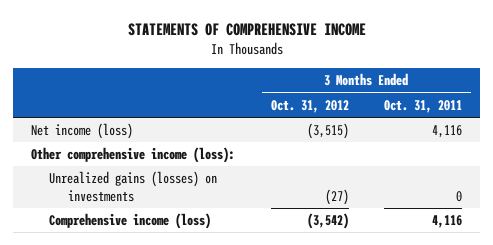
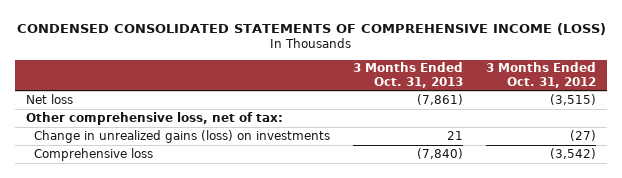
[127,22,366,36] STATEMENTS OF COMPREHENSIVE INCOME -> [16,22,606,35] CONDENSED CONSOLIDATED STATEMENTS OF COMPREHENSIVE INCOME (LOSS)
[384,99,463,113] Oct. 31, 2011 -> none
none -> [353,62,464,88] 3 Months Ended Oct. 31, 2013
[30,123,133,140] Net income (loss) -> [26,93,74,104] Net loss
[30,147,235,164] Other comprehensive income (loss): -> [26,111,284,125] Other comprehensive loss, net of tax:
[49,171,218,202] Unrealized gains (losses) on investments -> [34,129,331,143] Change in unrealized gains (loss) on investments
[49,213,212,230] Comprehensive income (loss) -> [34,147,154,161] Comprehensive loss

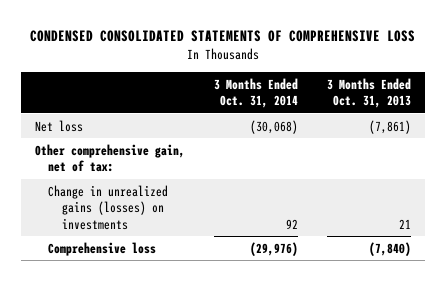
[16,22,606,35] CONDENSED CONSOLIDATED STATEMENTS OF COMPREHENSIVE INCOME (LOSS) -> [29,30,415,43] CONDENSED CONSOLIDATED STATEMENTS OF COMPREHENSIVE LOSS
[485,62,596,88] 3 Months Ended Oct. 31, 2012 -> none
none -> [213,77,298,109] 3 Months Ended Oct. 31, 2014
[26,111,284,125] Other comprehensive loss, net of tax: -> [35,143,186,173] Other comprehensive gain, net of tax:
[34,129,331,143] Change in unrealized gains (loss) on investments -> [48,184,169,230] Change in unrealized gains (losses) on investments

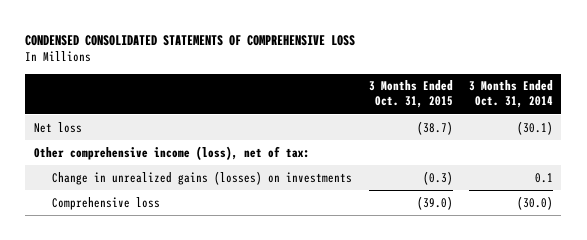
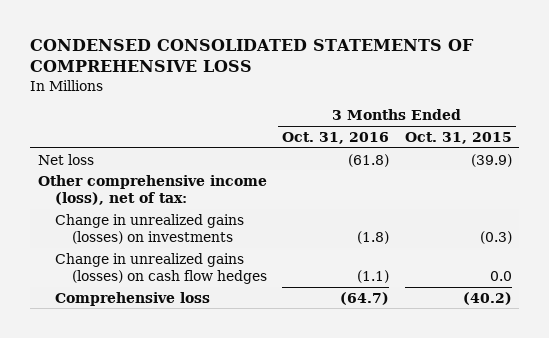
[469,80,554,109] 3 Months Ended Oct. 31, 2014 -> none
none -> [282,131,390,144] Oct. 31, 2016
[416,120,453,135] (38.7) -> [470,153,512,167] (39.9)
none -> [54,252,267,284] Change in unrealized gains (losses) on cash flow hedges
[416,195,453,210] (39.0) -> [462,291,512,305] (40.2)

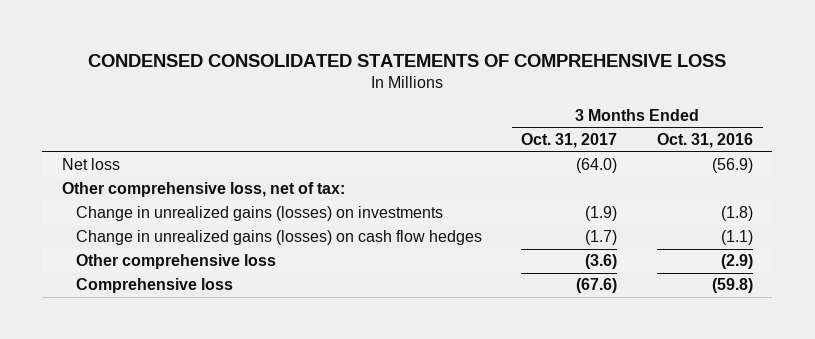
[404,131,512,144] Oct. 31, 2015 -> none
none -> [521,133,618,149] Oct. 31, 2017
[348,153,390,167] (61.8) -> [711,158,753,174] (56.9)
[37,174,267,205] Other comprehensive income (loss), net of tax: -> [61,182,345,198] Other comprehensive loss, net of tax:
none -> [76,254,277,270] Other comprehensive loss
[340,291,390,305] (64.7) -> [711,278,753,294] (59.8)

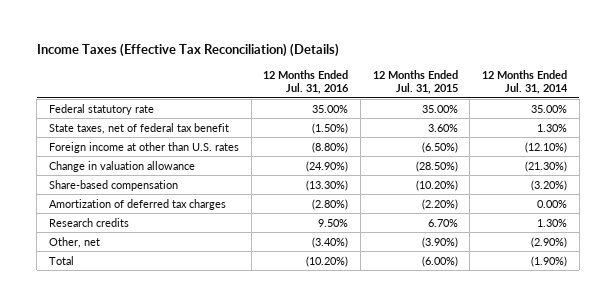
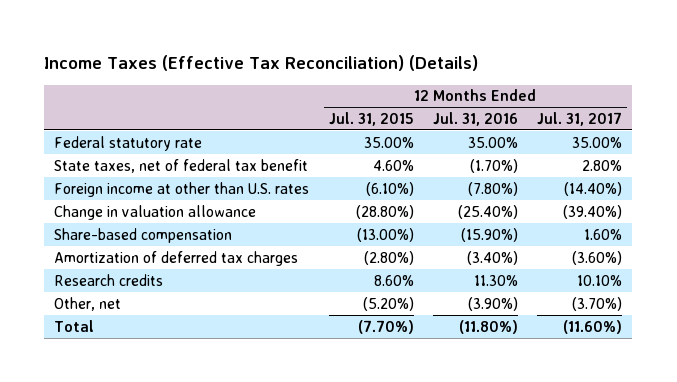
[482,69,569,95] 12 Months Ended Jul. 31, 2014 -> none
none -> [537,111,623,126] Jul. 31, 2017
[312,122,349,134] (1.50%) -> [469,158,518,173] (1.70%)
[427,123,458,132] 3.60% -> [372,159,414,171] 4.60%
[312,141,349,153] (8.80%) -> [467,181,518,196] (7.80%)
[421,141,458,153] (6.50%) -> [365,181,414,196] (6.10%)
[306,160,349,172] (24.90%) -> [457,204,518,219] (25.40%)
[415,160,458,172] (28.50%) -> [355,204,414,219] (28.80%)
[306,179,349,191] (13.30%) -> [460,227,518,242] (15.90%)
[415,179,458,191] (10.20%) -> [356,227,414,242] (13.00%)
[312,198,349,210] (2.80%) -> [466,250,518,265] (3.40%)
[421,198,458,210] (2.20%) -> [363,250,414,265] (2.80%)
[318,218,349,227] 9.50% -> [473,274,518,286] 11.30%
[427,218,458,227] 6.70% -> [373,274,414,286] 8.60%
[312,236,349,248] (3.40%) -> [467,296,518,311] (3.90%)
[421,236,458,248] (3.90%) -> [362,296,414,311] (5.20%)
[306,255,349,267] (10.20%) -> [458,319,518,334] (11.80%)
[421,255,458,267] (6.00%) -> [357,319,414,334] (7.70%)

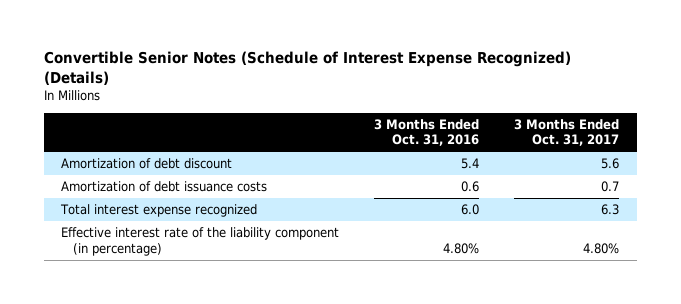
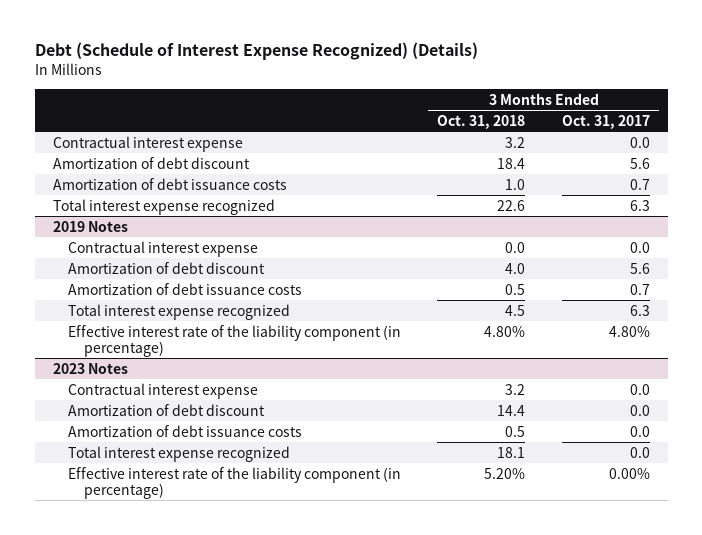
[43,51,571,85] Convertible Senior Notes (Schedule of Interest Expense Recognized) (Details) -> [34,42,478,61] Debt (Schedule of Interest Expense Recognized) (Details)
[374,118,480,147] 3 Months Ended Oct. 31, 2016 -> none
none -> [437,114,526,129] Oct. 31, 2018
none -> [52,135,243,152] Contractual interest expense
none -> [52,220,128,232] 2019 Notes
none -> [68,240,259,257] Contractual interest expense
none -> [68,261,266,274] Amortization of debt discount
none -> [68,282,303,295] Amortization of debt issuance costs
none -> [68,303,291,320] Total interest expense recognized
none -> [52,362,128,374] 2023 Notes
none -> [68,382,259,399] Contractual interest expense
none -> [68,403,266,416] Amortization of debt discount
none -> [68,424,303,437] Amortization of debt issuance costs
none -> [68,445,291,462] Total interest expense recognized
none -> [68,466,402,499] Effective interest rate of the liability component (in percentage)

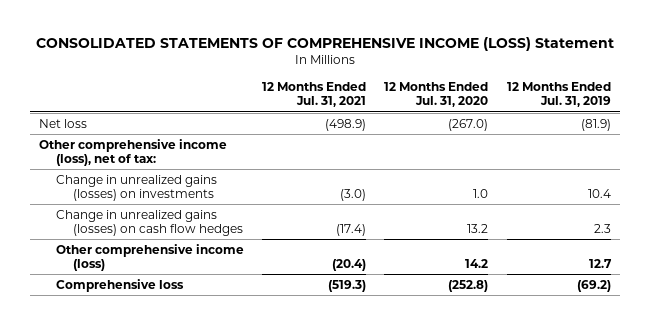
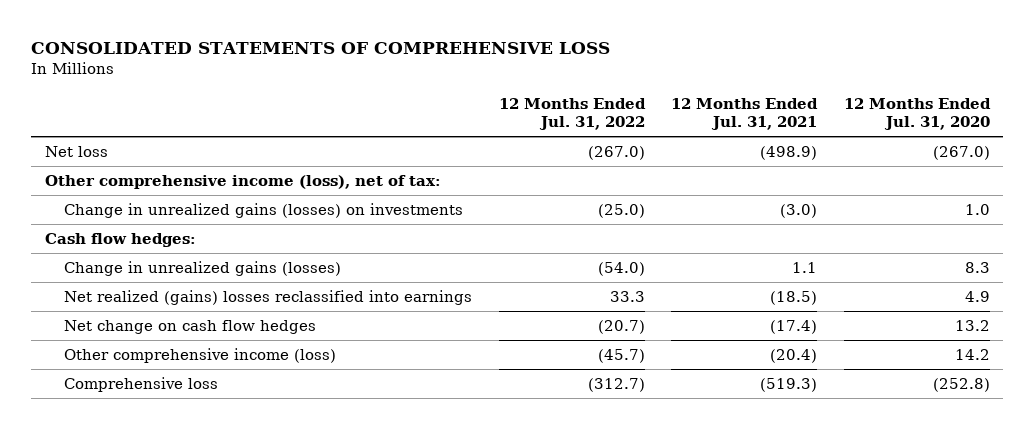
[35,37,614,52] CONSOLIDATED STATEMENTS OF COMPREHENSIVE INCOME (LOSS) Statement -> [31,42,611,55] CONSOLIDATED STATEMENTS OF COMPREHENSIVE LOSS
[506,82,611,108] 12 Months Ended Jul. 31, 2019 -> none
none -> [498,97,646,131] 12 Months Ended Jul. 31, 2022
none -> [44,232,196,247] Cash flow hedges:
none -> [64,260,342,276] Change in unrealized gains (losses)
none -> [64,289,473,305] Net realized (gains) losses reclassified into earnings
[56,209,244,236] Change in unrealized gains (losses) on cash flow hedges -> [64,319,317,334] Net change on cash flow hedges

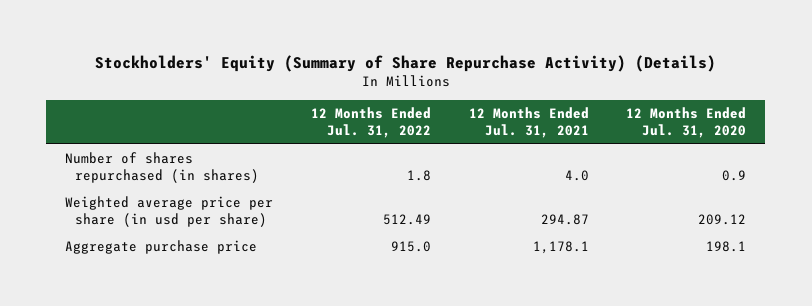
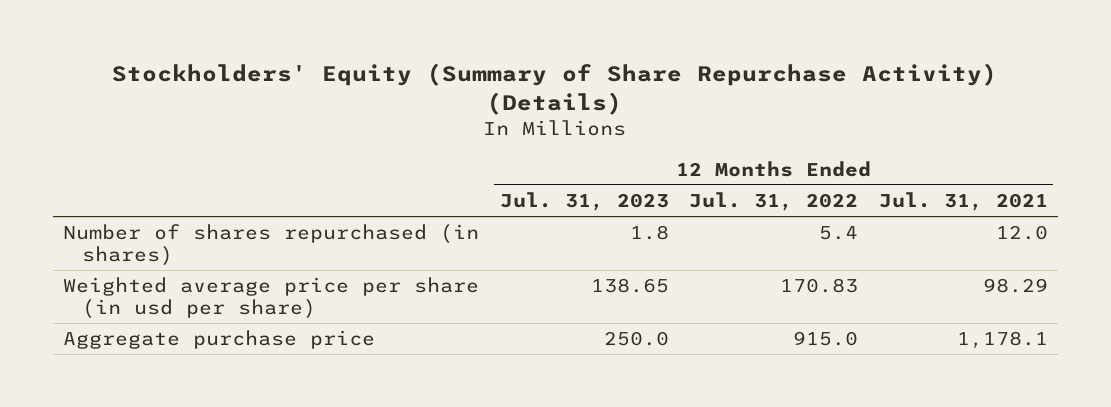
[626,107,747,139] 12 Months Ended Jul. 31, 2020 -> none
none -> [499,192,669,212] Jul. 31, 2023
[406,170,431,182] 1.8 -> [819,226,859,241] 5.4
[564,170,589,182] 4.0 -> [995,225,1048,241] 12.0
[382,214,431,226] 512.49 -> [780,278,859,294] 170.83
[540,214,589,226] 294.87 -> [982,278,1048,294] 98.29

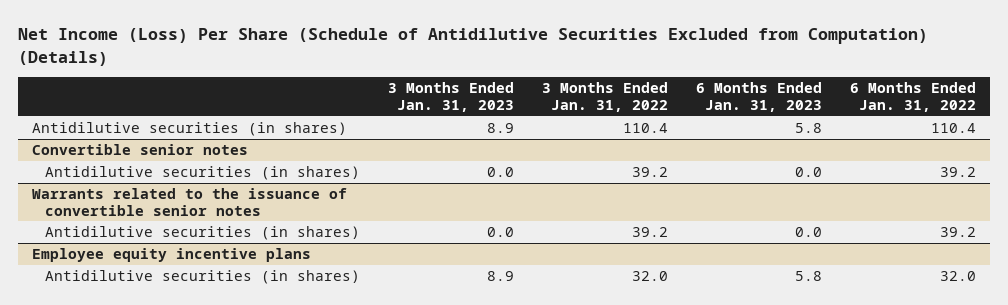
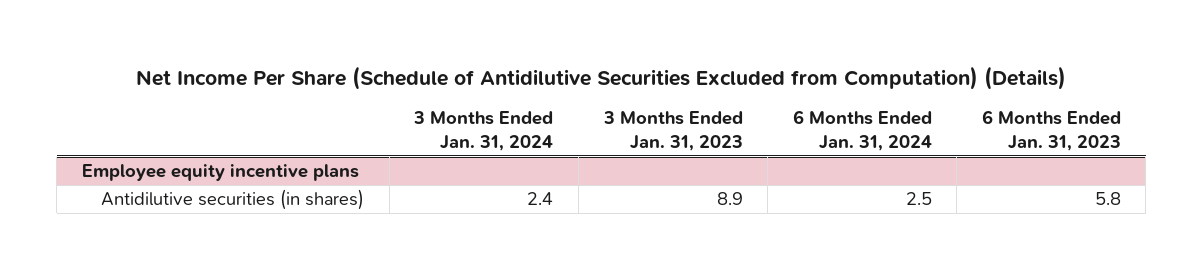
[17,28,928,66] Net Income (Loss) Per Share (Schedule of Antidilutive Securities Excluded from Computation) (Details) -> [136,66,1067,91] Net Income Per Share (Schedule of Antidilutive Securities Excluded from Computation) (Details)
[542,82,669,113] 3 Months Ended Jan. 31, 2022 -> none
[849,82,976,113] 6 Months Ended Jan. 31, 2022 -> none
none -> [413,111,554,151] 3 Months Ended Jan. 31, 2024
none -> [792,110,932,151] 6 Months Ended Jan. 31, 2024
[31,121,347,136] Antidilutive securities (in shares) -> none
[31,143,248,155] Convertible senior notes -> none
[45,165,361,180] Antidilutive securities (in shares) -> none
[31,187,347,216] Warrants related to the issuance of convertible senior notes -> none
[45,225,361,240] Antidilutive securities (in shares) -> none

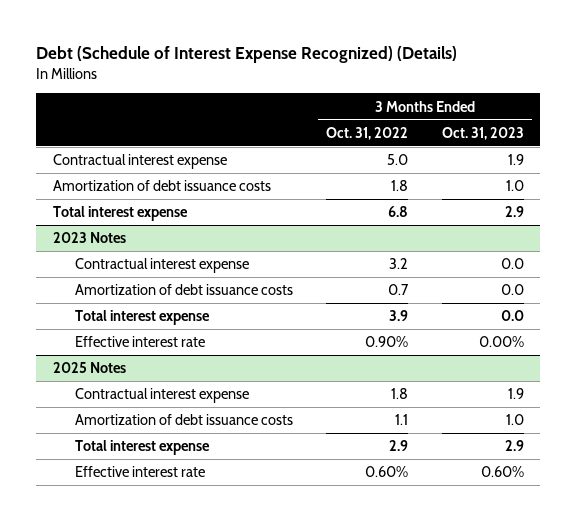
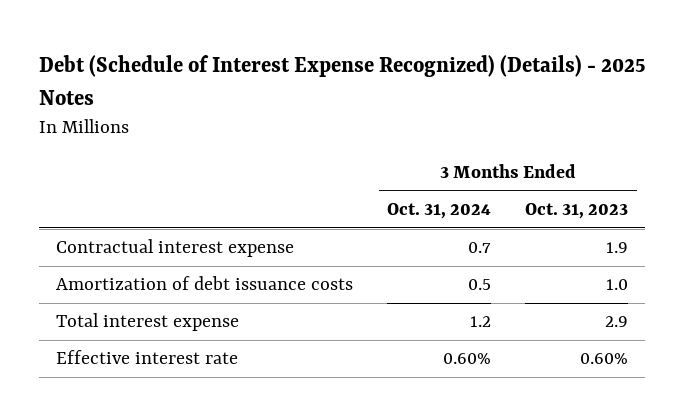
[35,45,457,63] Debt (Schedule of Interest Expense Recognized) (Details) -> [39,54,646,105] Debt (Schedule of Interest Expense Recognized) (Details) - 2025 Notes
[326,126,409,140] Oct. 31, 2022 -> none
none -> [387,203,492,220] Oct. 31, 2024
[52,232,126,244] 2023 Notes -> none
[74,258,249,274] Contractual interest expense -> none
[74,284,293,296] Amortization of debt issuance costs -> none
[74,310,210,326] Total interest expense -> none
[74,336,205,348] Effective interest rate -> none
[52,362,126,374] 2025 Notes -> none
[74,388,249,404] Contractual interest expense -> none
[74,414,293,426] Amortization of debt issuance costs -> none
[74,440,210,456] Total interest expense -> none

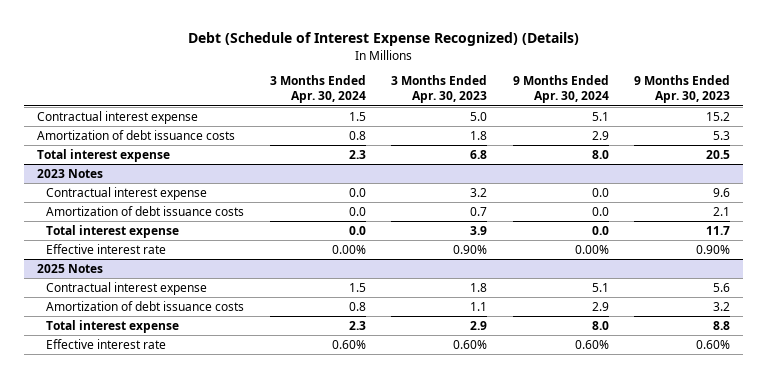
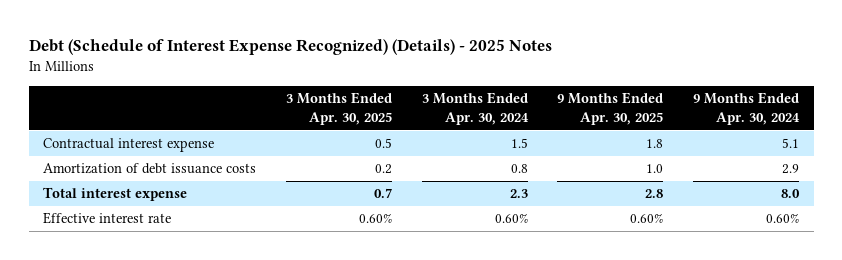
[187,32,579,47] Debt (Schedule of Interest Expense Recognized) (Details) -> [28,39,552,56] Debt (Schedule of Interest Expense Recognized) (Details) - 2025 Notes
[391,75,488,104] 3 Months Ended Apr. 30, 2023 -> none
[634,75,731,104] 9 Months Ended Apr. 30, 2023 -> none
none -> [286,92,393,125] 3 Months Ended Apr. 30, 2025
none -> [557,92,664,125] 9 Months Ended Apr. 30, 2025
[37,168,104,178] 2023 Notes -> none
[46,186,208,200] Contractual interest expense -> none
[46,205,245,216] Amortization of debt issuance costs -> none
[46,224,180,238] Total interest expense -> none
[46,243,167,254] Effective interest rate -> none
[37,263,104,273] 2025 Notes -> none
[46,281,208,295] Contractual interest expense -> none
[46,300,245,311] Amortization of debt issuance costs -> none
[46,319,180,333] Total interest expense -> none

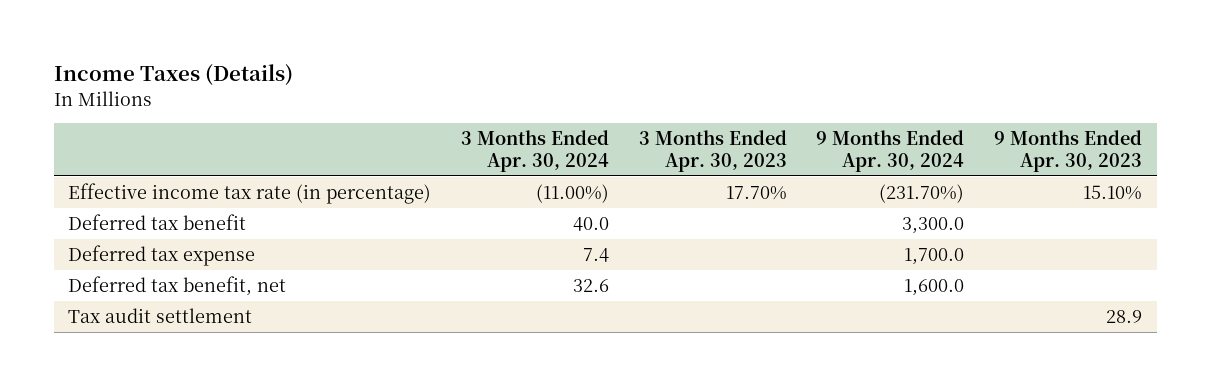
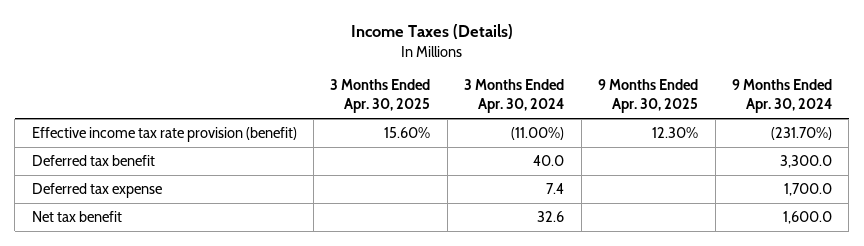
[638,130,787,172] 3 Months Ended Apr. 30, 2023 -> none
[993,130,1142,172] 9 Months Ended Apr. 30, 2023 -> none
none -> [330,79,431,113] 3 Months Ended Apr. 30, 2025
none -> [598,79,699,113] 9 Months Ended Apr. 30, 2025
[68,182,432,204] Effective income tax rate (in percentage) -> [31,127,297,143] Effective income tax rate provision (benefit)
[68,307,253,323] Tax audit settlement -> none
[68,275,287,296] Deferred tax benefit, net -> [31,211,122,223] Net tax benefit

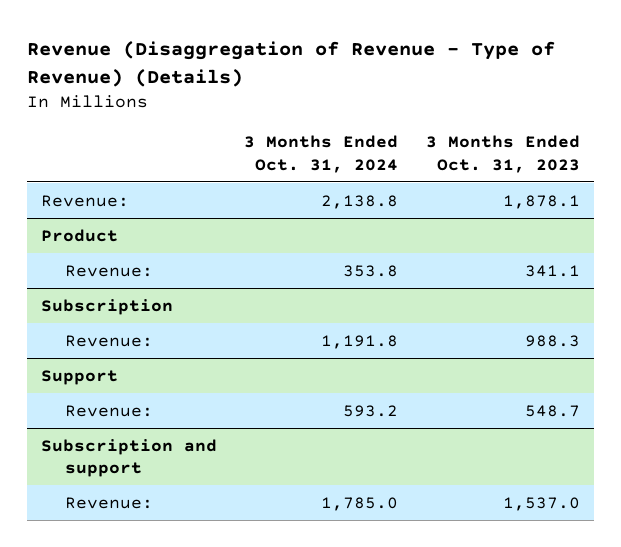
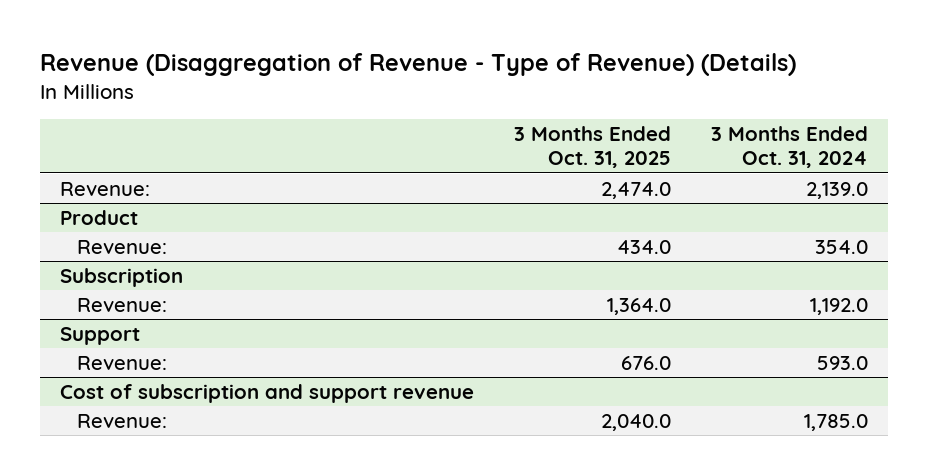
[425,135,580,173] 3 Months Ended Oct. 31, 2023 -> none
none -> [513,126,671,169] 3 Months Ended Oct. 31, 2025
[321,194,399,209] 2,138.8 -> [805,181,868,199] 2,139.0
[343,264,399,277] 353.8 -> [814,239,868,254] 354.0
[321,334,399,349] 1,191.8 -> [809,297,868,315] 1,192.0
[343,404,399,417] 593.2 -> [816,355,868,370] 593.0
[40,438,217,477] Subscription and support -> [59,383,474,403] Cost of subscription and support revenue

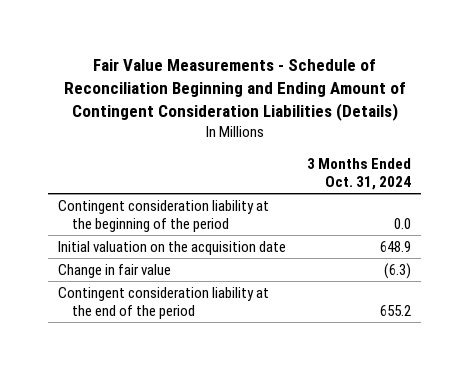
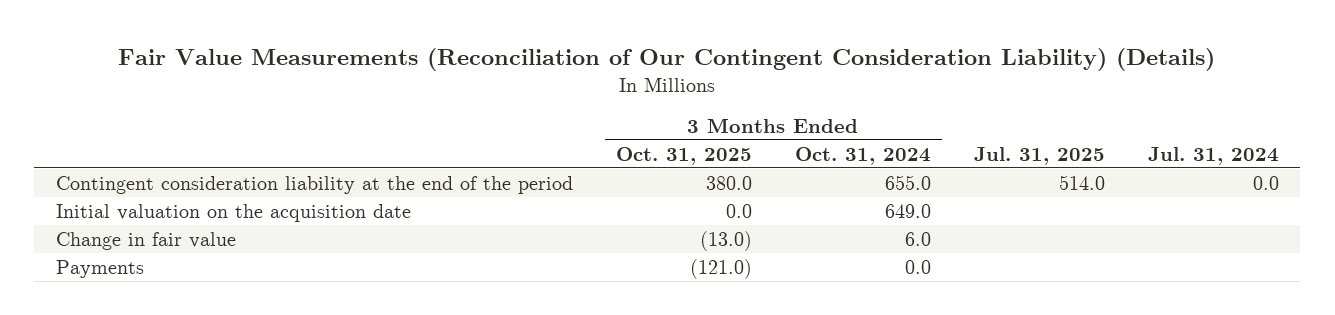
[63,58,406,122] Fair Value Measurements - Schedule of Reconciliation Beginning and Ending Amount of Contingent Consideration Liabilities (Details) -> [118,48,1216,72] Fair Value Measurements (Reconciliation of Our Contingent Consideration Liability) (Details)
none -> [615,146,752,165] Oct. 31, 2025
none -> [973,146,1105,165] Jul. 31, 2025
none -> [1147,146,1279,165] Jul. 31, 2024
[58,286,270,319] Contingent consideration liability at the end of the period -> none
[58,199,270,232] Contingent consideration liability at the beginning of the period -> [55,175,573,194] Contingent consideration liability at the end of the period
[393,217,411,229] 0.0 -> [884,174,931,190] 655.0
[379,240,411,252] 648.9 -> [884,203,931,218] 649.0
[383,262,411,279] (6.3) -> [904,231,931,246] 6.0
none -> [55,259,144,278] Payments

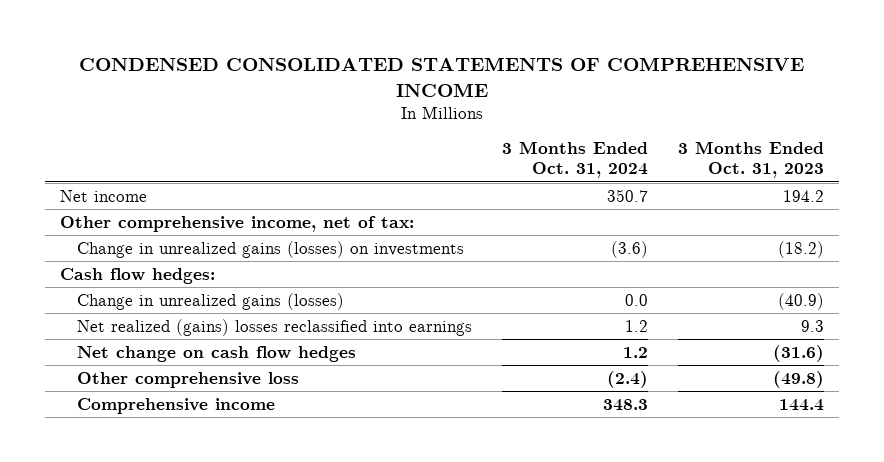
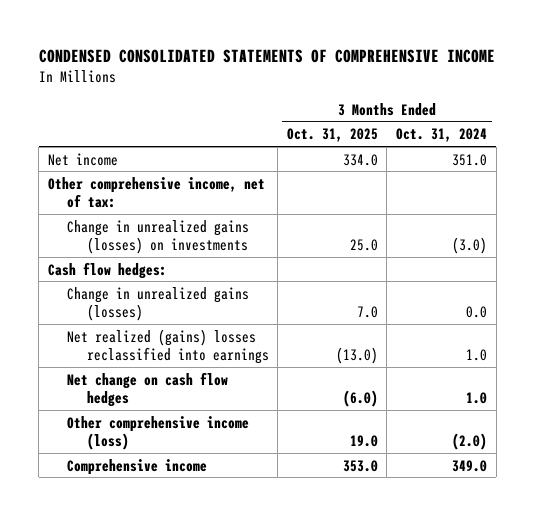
[678,141,825,179] 3 Months Ended Oct. 31, 2023 -> none
none -> [286,128,378,143] Oct. 31, 2025
[606,188,648,202] 350.7 -> [452,153,488,166] 351.0
[610,240,648,258] (3.6) -> [452,237,488,255] (3.0)
[624,319,648,332] 1.2 -> [466,349,488,362] 1.0
[622,346,648,358] 1.2 -> [466,392,488,405] 1.0
[76,371,299,388] Other comprehensive loss -> [67,415,250,451] Other comprehensive income (loss)
[606,370,648,388] (2.4) -> [452,433,488,451] (2.0)
[602,398,648,411] 348.3 -> [452,459,488,472] 349.0

